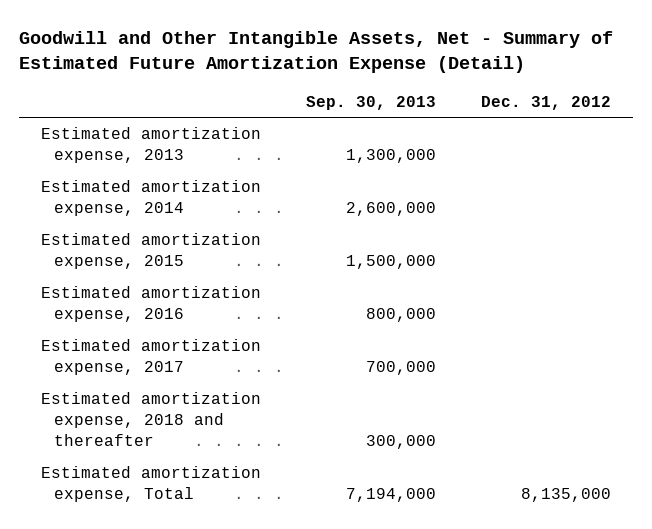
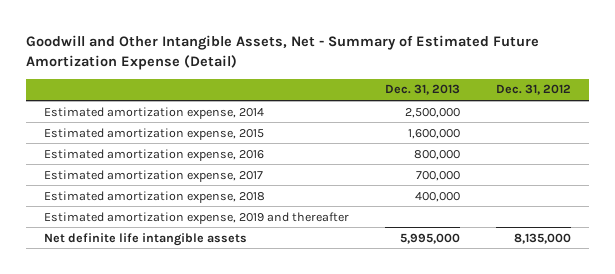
[306,95,437,110] Sep. 30, 2013 -> none
none -> [385,84,461,96] Dec. 31, 2013
[41,127,262,164] Estimated amortization expense, 2013 -> none
none -> [44,190,266,203] Estimated amortization expense, 2018
[41,392,262,447] Estimated amortization expense, 2018 and thereafter -> [44,211,350,224] Estimated amortization expense, 2019 and thereafter
[41,466,262,503] Estimated amortization expense, Total -> [44,232,248,246] Net definite life intangible assets

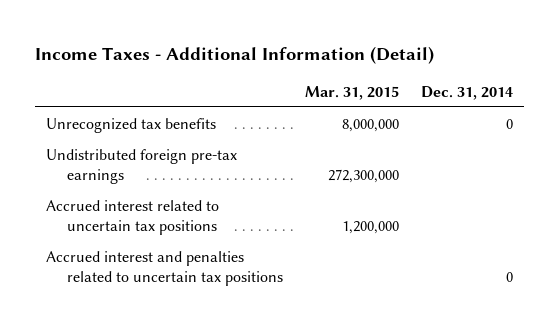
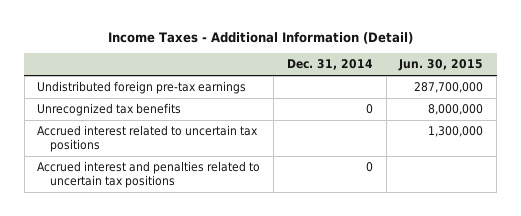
[305,85,400,100] Mar. 31, 2015 -> none
none -> [398,59,484,72] Jun. 30, 2015
[46,117,217,133] Unrecognized tax benefits -> [37,103,182,117] Unrecognized tax benefits

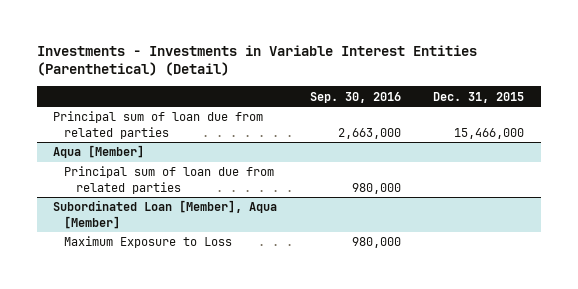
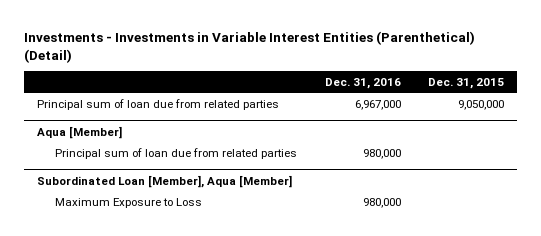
[309,91,401,103] Sep. 30, 2016 -> none
none -> [324,77,401,89] Dec. 31, 2016
[454,127,525,139] 15,466,000 -> [457,99,504,110] 9,050,000

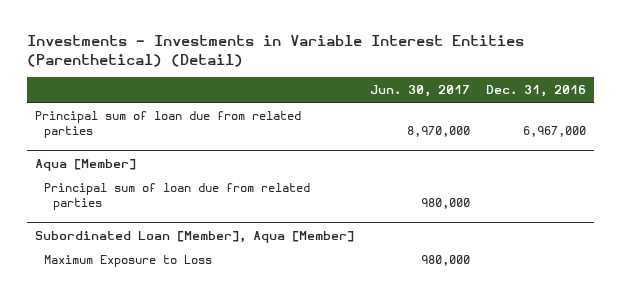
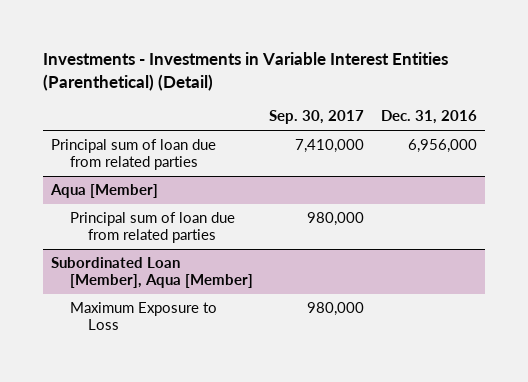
[370,85,471,98] Jun. 30, 2017 -> none
none -> [269,110,365,125] Sep. 30, 2017
[522,126,586,138] 6,967,000 -> [408,139,478,154] 6,956,000

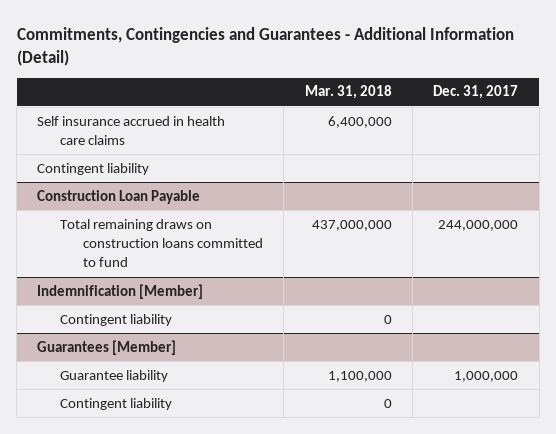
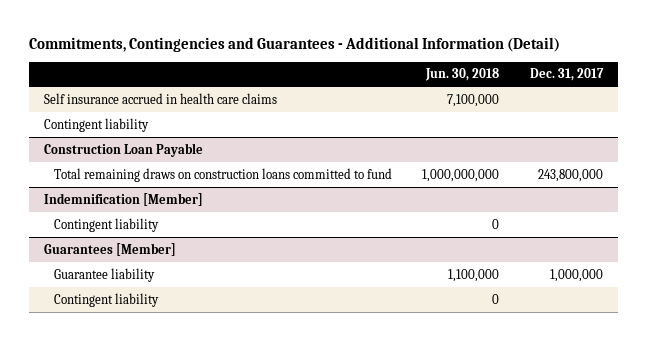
[304,85,392,100] Mar. 31, 2018 -> none
none -> [425,68,500,82] Jun. 30, 2018
[438,219,519,231] 244,000,000 -> [537,168,603,182] 243,800,000

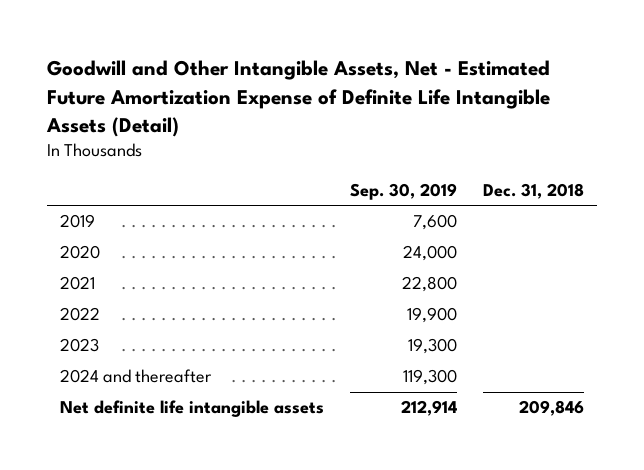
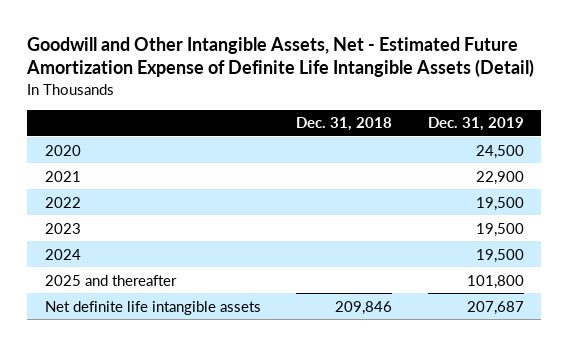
[349,182,457,200] Sep. 30, 2019 -> none
none -> [427,117,524,132] Dec. 31, 2019
[59,214,95,229] 2019 -> none
none -> [44,248,81,260] 2024
[59,369,212,384] 2024 and thereafter -> [44,274,177,286] 2025 and thereafter

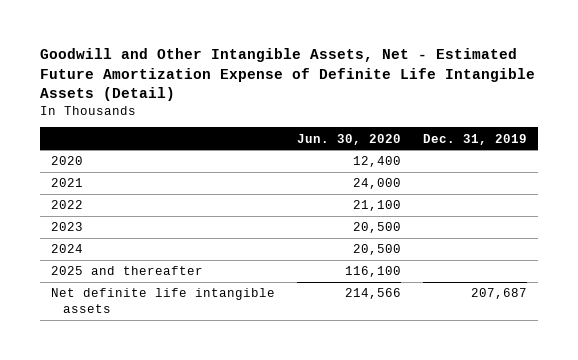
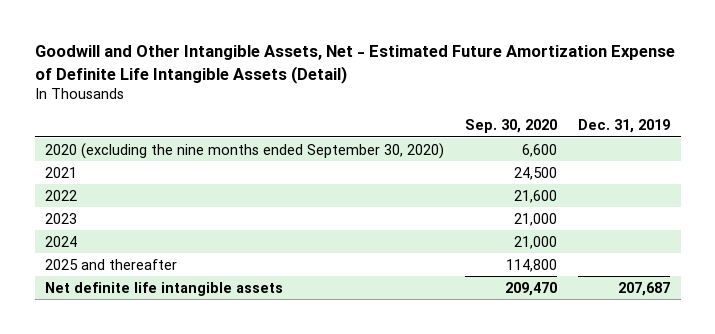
[296,133,401,145] Jun. 30, 2020 -> none
none -> [465,119,558,134] Sep. 30, 2020
[50,156,83,166] 2020 -> [45,142,445,159] 2020 (excluding the nine months ended September 30, 2020)

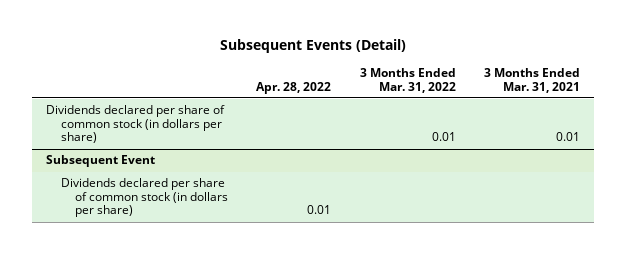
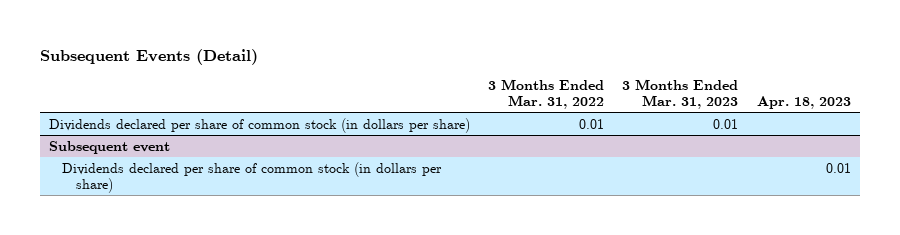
[256,81,332,94] Apr. 28, 2022 -> none
[483,68,580,93] 3 Months Ended Mar. 31, 2021 -> none
none -> [622,78,739,110] 3 Months Ended Mar. 31, 2023
none -> [756,96,851,110] Apr. 18, 2023
[46,155,156,168] Subsequent Event -> [49,140,171,154] Subsequent event

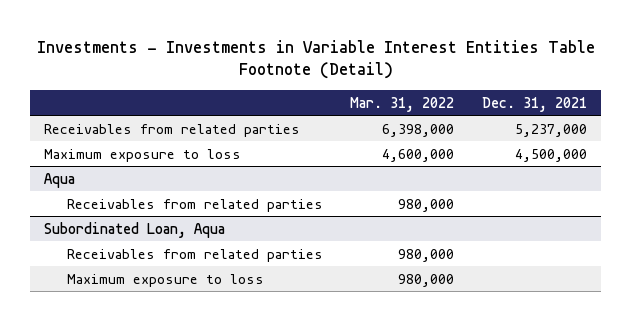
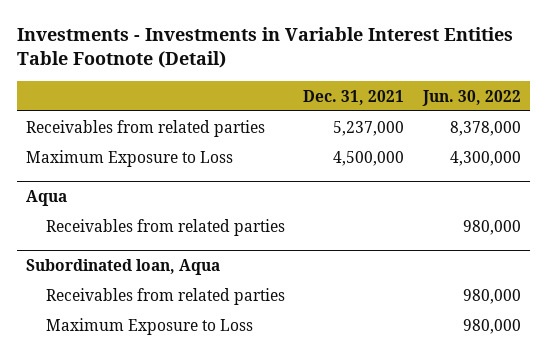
[350,96,455,112] Mar. 31, 2022 -> none
none -> [421,89,521,106] Jun. 30, 2022
[44,148,242,162] Maximum exposure to loss -> [26,149,234,167] Maximum Exposure to Loss
[44,221,226,238] Subordinated Loan, Aqua -> [26,259,221,276] Subordinated loan, Aqua
[66,273,264,287] Maximum exposure to loss -> [46,317,254,335] Maximum Exposure to Loss

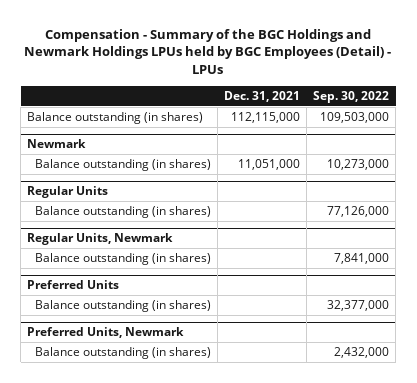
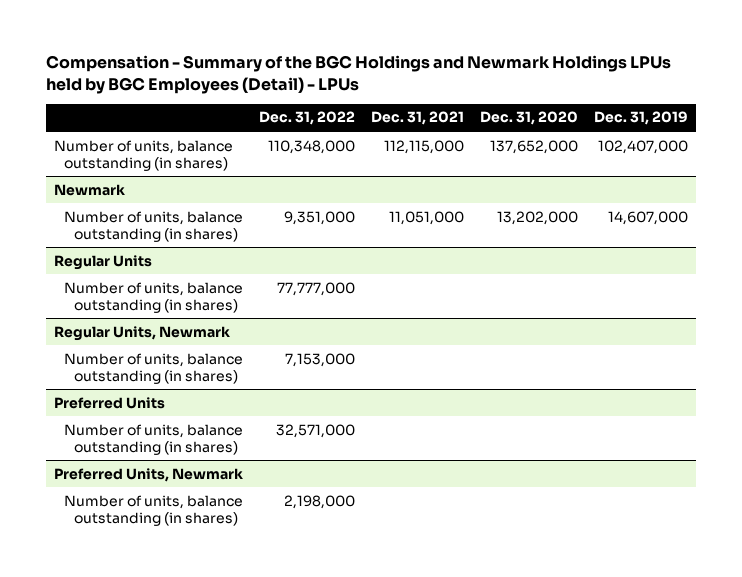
[313,90,390,103] Sep. 30, 2022 -> none
none -> [259,111,356,126] Dec. 31, 2022
none -> [480,111,579,126] Dec. 31, 2020
none -> [594,111,689,126] Dec. 31, 2019
[27,112,204,125] Balance outstanding (in shares) -> [53,139,233,171] Number of units, balance outstanding (in shares)
[35,159,212,172] Balance outstanding (in shares) -> [64,210,244,242] Number of units, balance outstanding (in shares)
[35,206,212,219] Balance outstanding (in shares) -> [64,281,244,313] Number of units, balance outstanding (in shares)
[35,253,212,266] Balance outstanding (in shares) -> [64,352,244,384] Number of units, balance outstanding (in shares)
[35,300,212,313] Balance outstanding (in shares) -> [64,423,244,455] Number of units, balance outstanding (in shares)
[35,347,212,360] Balance outstanding (in shares) -> [64,494,244,526] Number of units, balance outstanding (in shares)

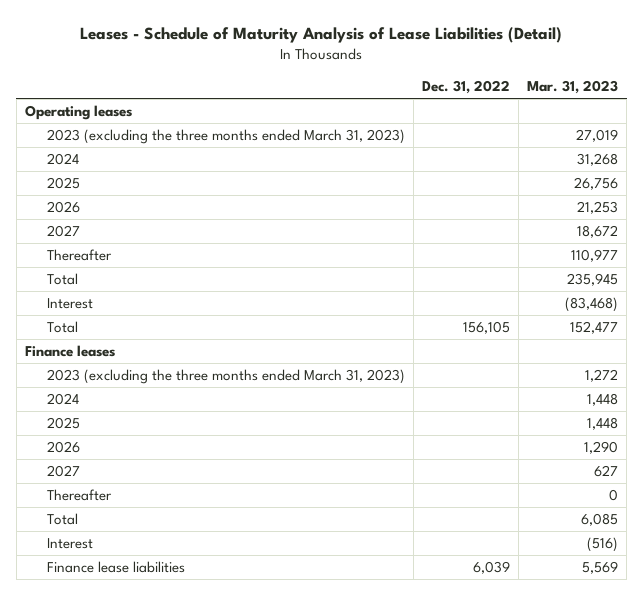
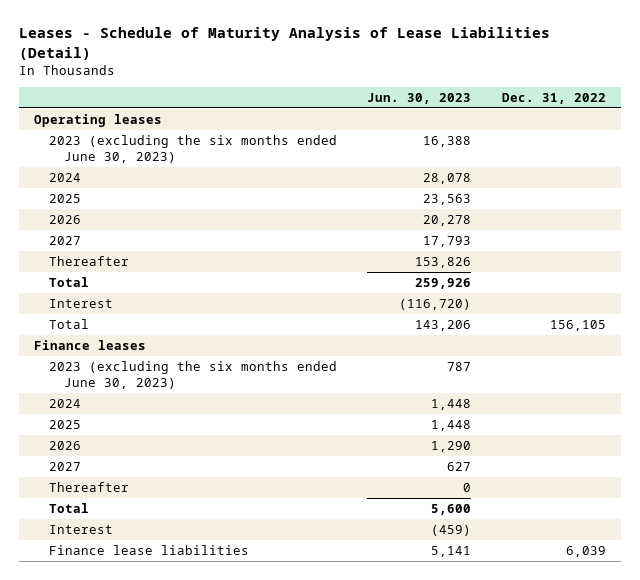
[527,80,619,95] Mar. 31, 2023 -> none
none -> [367,92,472,104] Jun. 30, 2023
[47,128,406,144] 2023 (excluding the three months ended March 31, 2023) -> [49,134,338,163] 2023 (excluding the six months ended June 30, 2023)
[47,368,406,384] 2023 (excluding the three months ended March 31, 2023) -> [49,360,338,389] 2023 (excluding the six months ended June 30, 2023)

